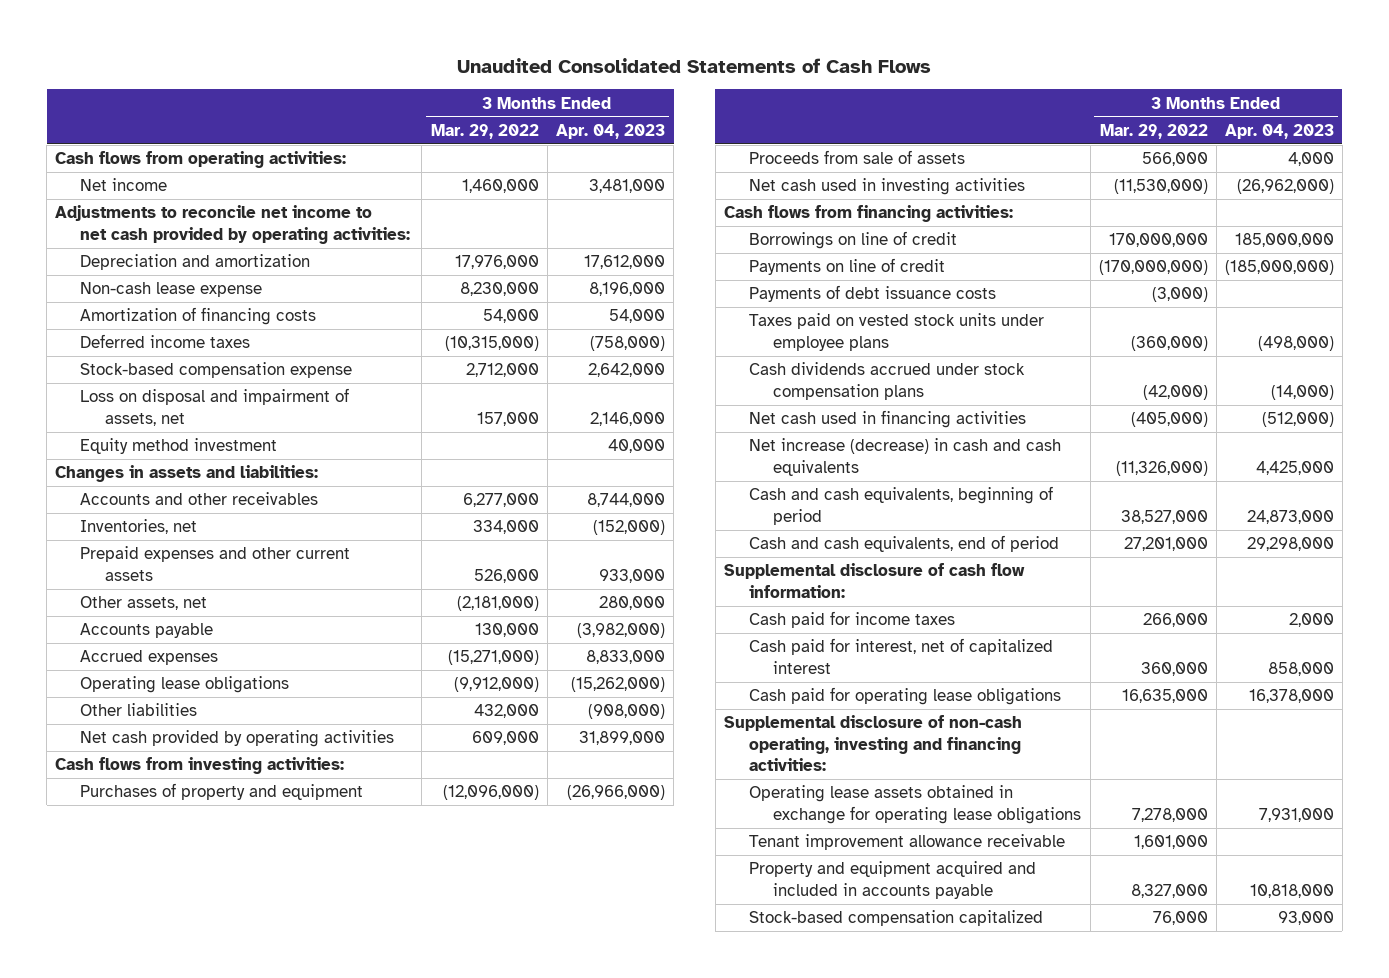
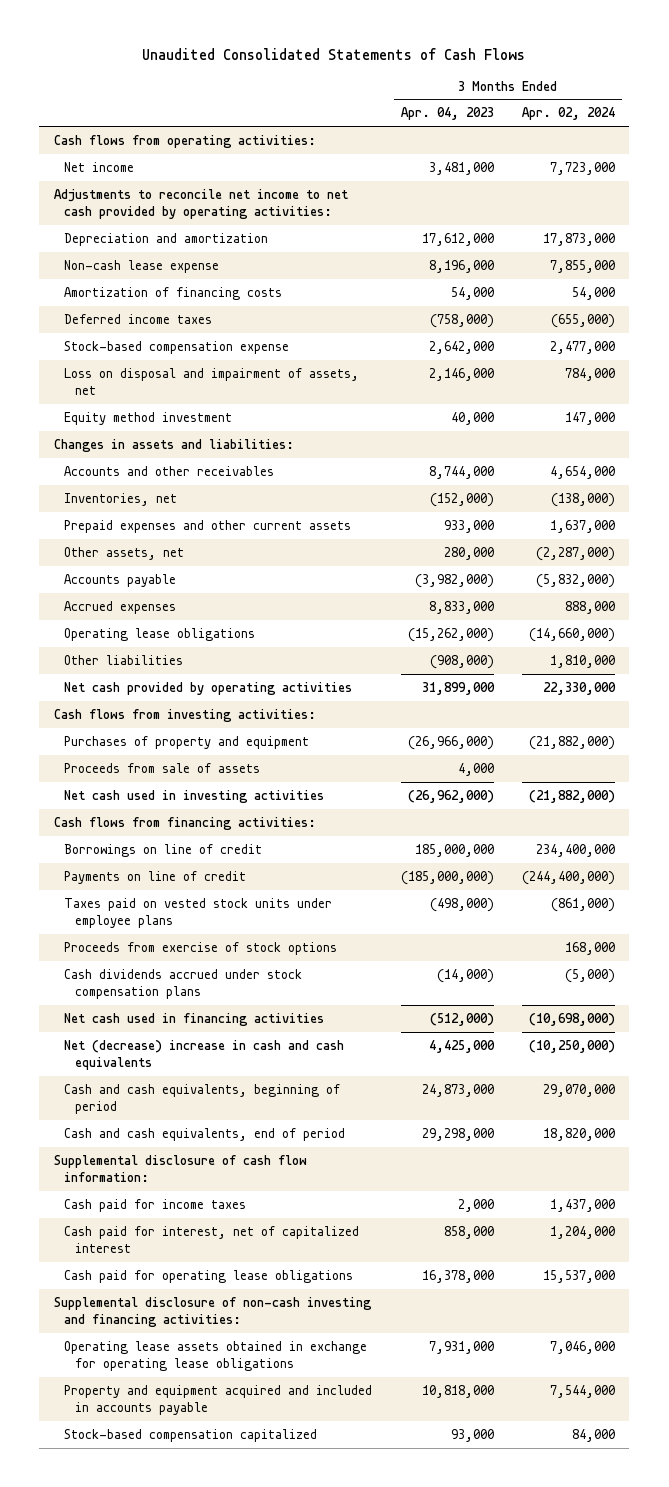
[430,123,539,139] Mar. 29, 2022 -> none
none -> [522,107,616,121] Apr. 02, 2024
[748,285,996,303] Payments of debt issuance costs -> none
none -> [64,941,338,955] Proceeds from exercise of stock options
[748,438,1061,476] Net increase (decrease) in cash and cash equivalents -> [64,1039,345,1070] Net (decrease) increase in cash and cash equivalents
[724,715,1023,772] Supplemental disclosure of non-cash operating, investing and financing activities: -> [53,1296,372,1327] Supplemental disclosure of non-cash investing and financing activities:
[748,834,1065,851] Tenant improvement allowance receivable -> none

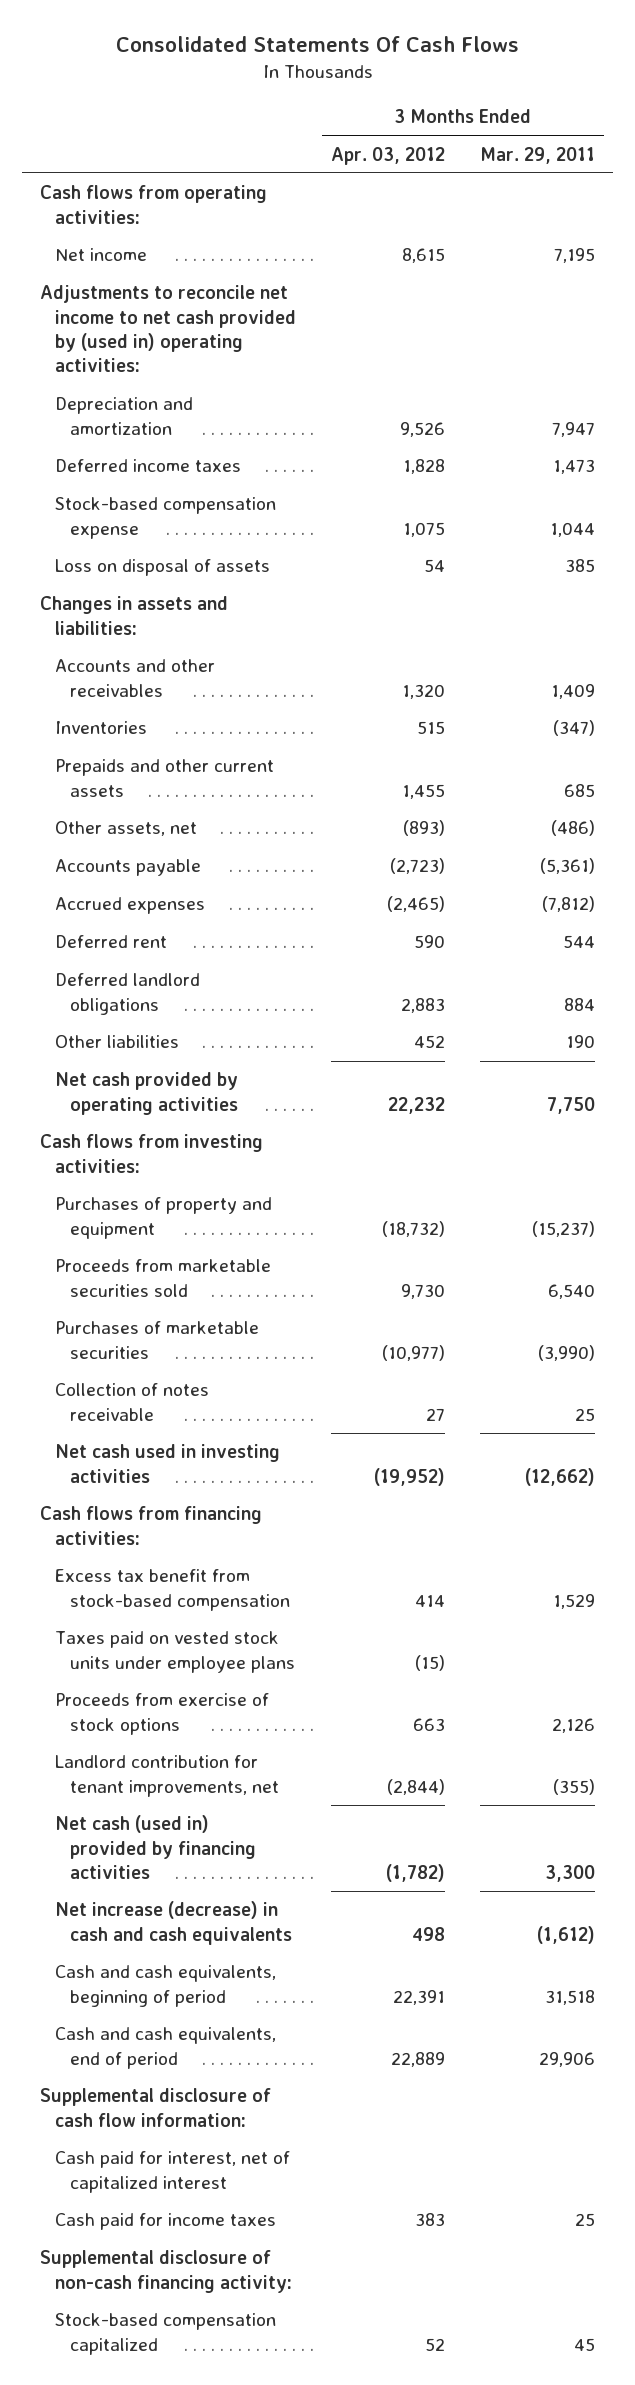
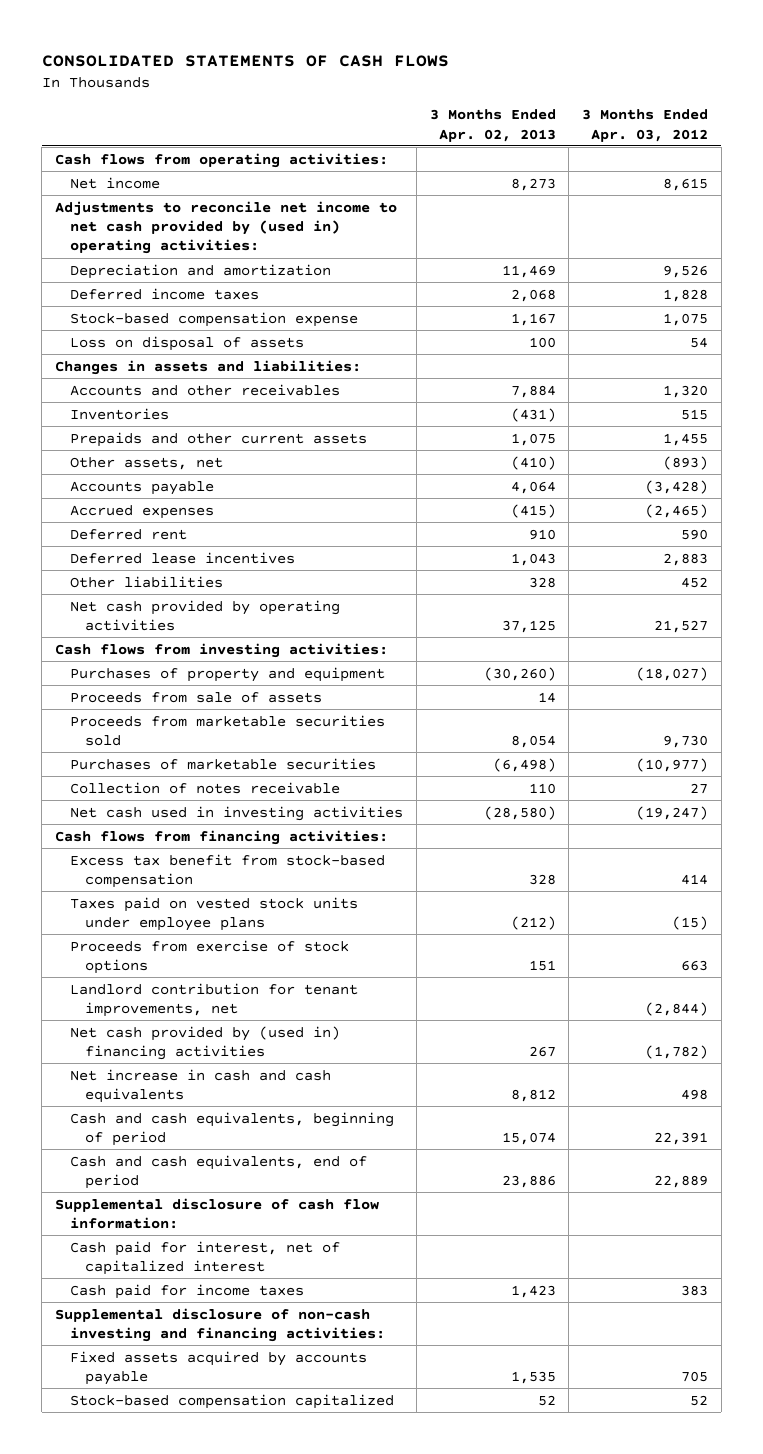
[115,36,519,53] Consolidated Statements Of Cash Flows -> [41,54,449,67] CONSOLIDATED STATEMENTS OF CASH FLOWS
[480,146,596,164] Mar. 29, 2011 -> none
none -> [429,109,556,142] 3 Months Ended Apr. 02, 2013
[390,858,446,875] (2,723) -> [645,479,709,494] (3,428)
[54,973,200,1015] Deferred landlord obligations -> [70,551,296,564] Deferred lease incentives
[388,1096,446,1114] 22,232 -> [654,619,709,633] 21,527
[382,1220,446,1237] (18,732) -> [636,666,709,681] (18,027)
none -> [70,691,323,703] Proceeds from sale of assets
[374,1467,446,1486] (19,952) -> [636,805,709,820] (19,247)
[54,1815,256,1880] Net cash (used in) provided by financing activities -> [70,1025,341,1060] Net cash provided by (used in) financing activities
[54,1901,292,1945] Net increase (decrease) in cash and cash equivalents -> [70,1068,332,1103] Net increase in cash and cash equivalents
[40,2250,292,2293] Supplemental disclosure of non-cash financing activity: -> [54,1307,386,1342] Supplemental disclosure of non-cash investing and financing activities:
none -> [70,1350,368,1385] Fixed assets acquired by accounts payable

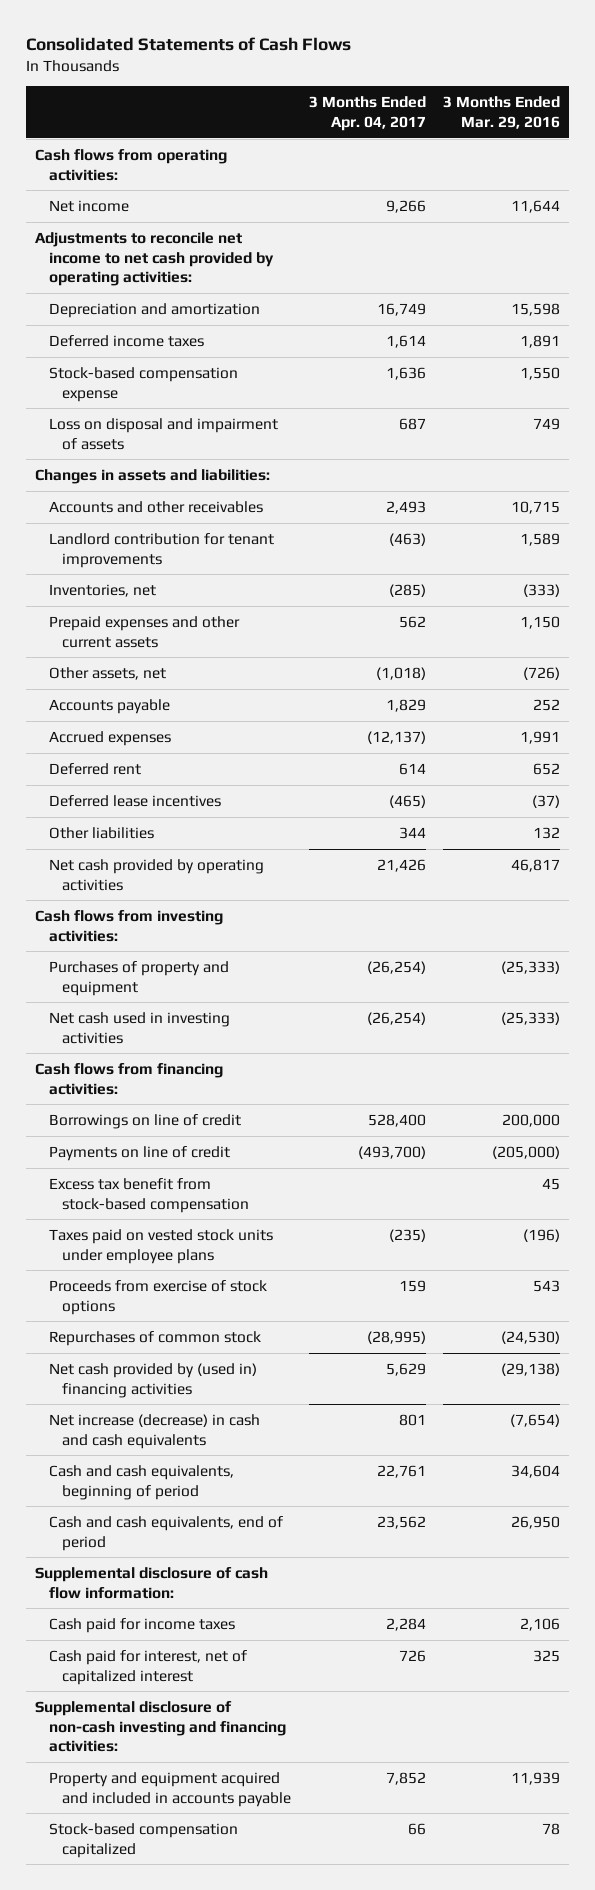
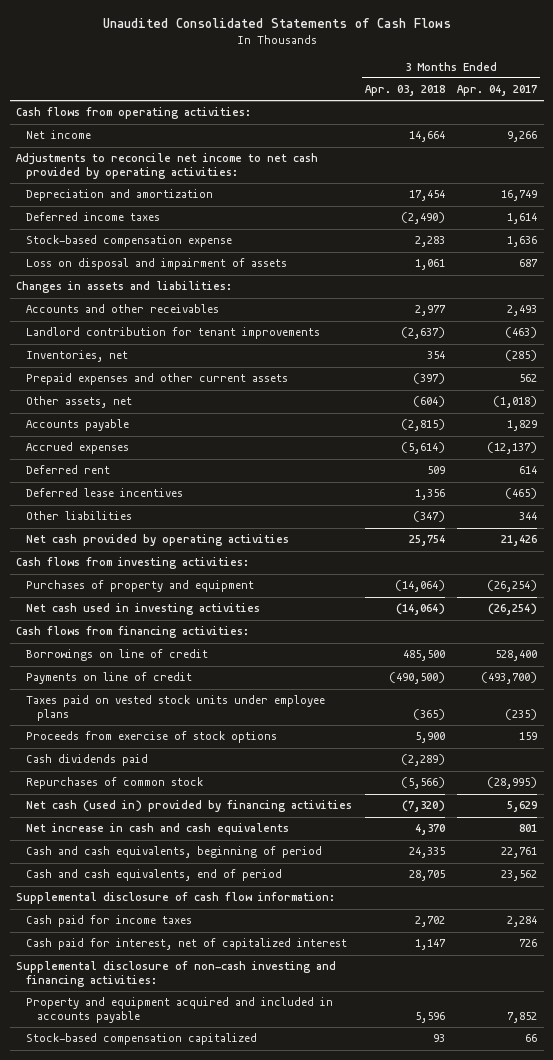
[26,37,352,52] Consolidated Statements of Cash Flows -> [102,17,451,28] Unaudited Consolidated Statements of Cash Flows
[443,95,561,129] 3 Months Ended Mar. 29, 2016 -> none
none -> [364,85,445,97] Apr. 03, 2018
[48,1177,250,1213] Excess tax benefit from stock-based compensation -> none
none -> [26,754,149,767] Cash dividends paid
[48,1362,257,1398] Net cash provided by (used in) financing activities -> [26,800,353,813] Net cash (used in) provided by financing activities
[48,1413,260,1449] Net increase (decrease) in cash and cash equivalents -> [26,823,290,836] Net increase in cash and cash equivalents

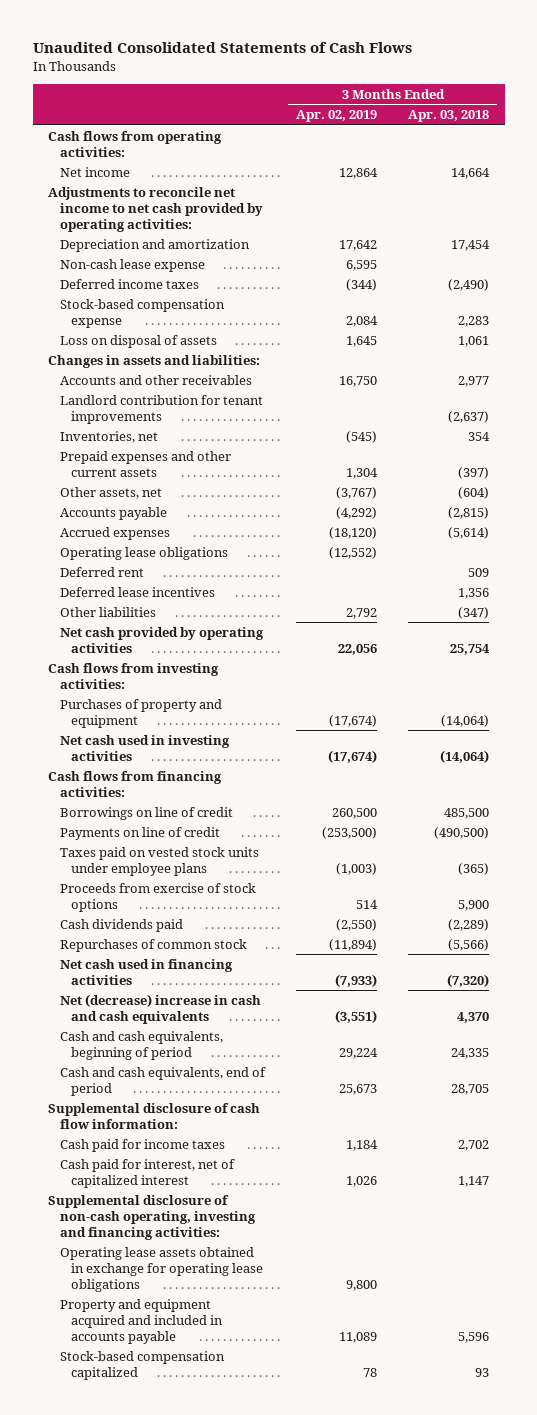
[457,85,538,97] Apr. 04, 2017 -> none
none -> [296,110,378,123] Apr. 02, 2019
none -> [59,258,205,272] Non-cash lease expense
[26,258,288,271] Loss on disposal and impairment of assets -> [59,334,217,348] Loss on disposal of assets
none -> [59,546,228,560] Operating lease obligations
[26,800,353,813] Net cash (used in) provided by financing activities -> [59,958,233,985] Net cash used in financing activities
[26,823,290,836] Net increase in cash and cash equivalents -> [59,993,261,1024] Net (decrease) increase in cash and cash equivalents
[15,961,336,987] Supplemental disclosure of non-cash investing and financing activities: -> [48,1194,256,1240] Supplemental disclosure of non-cash operating, investing and financing activities:
none -> [59,1246,264,1292] Operating lease assets obtained in exchange for operating lease obligations

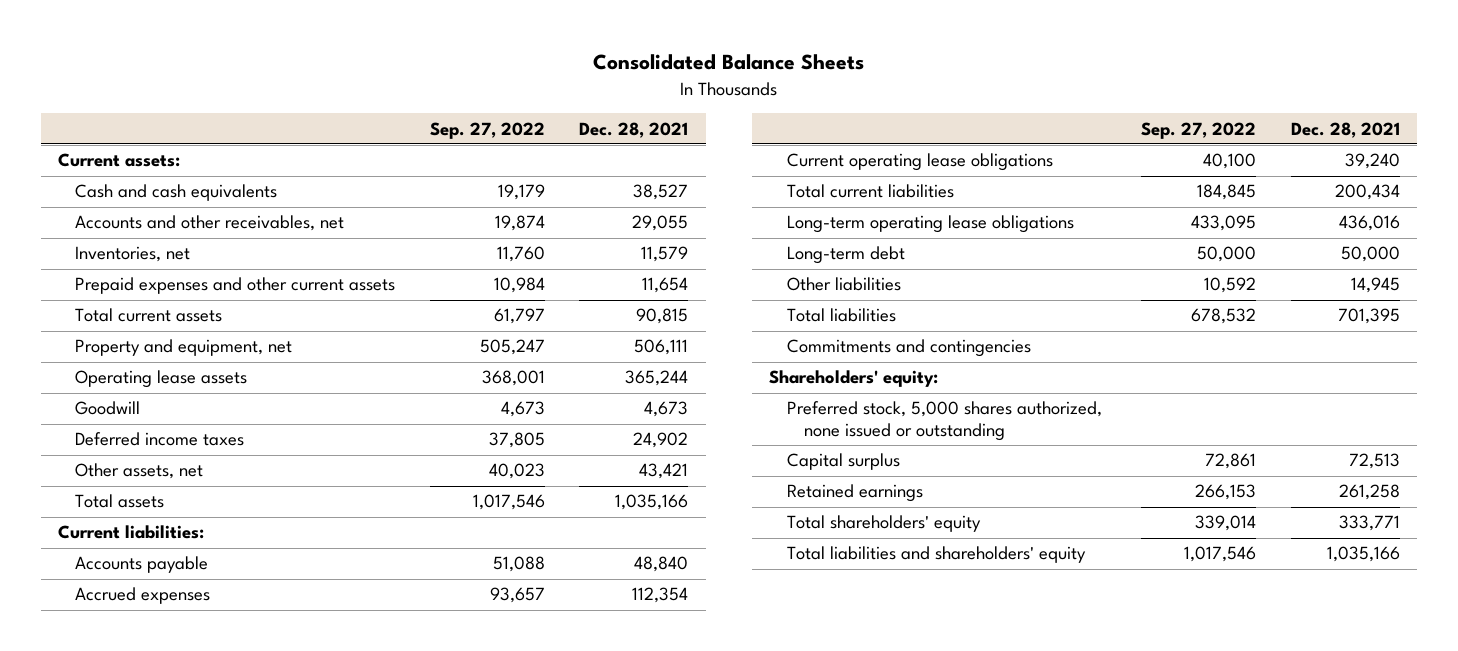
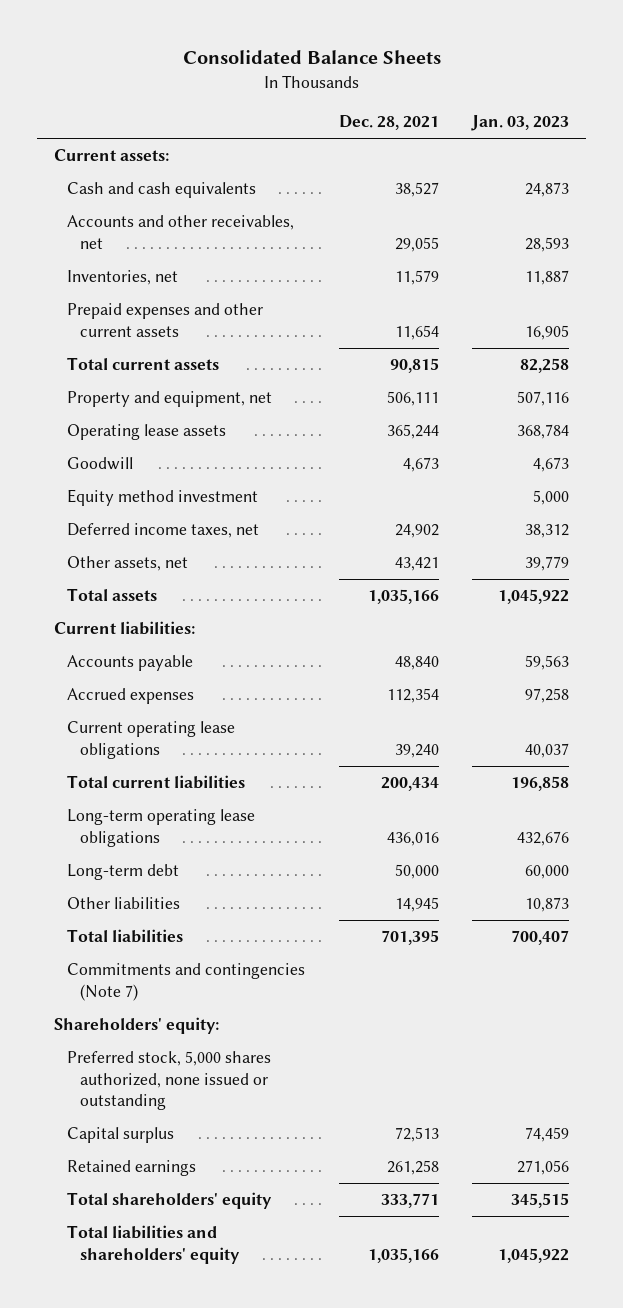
[429,121,545,139] Sep. 27, 2022 -> none
none -> [471,115,570,132] Jan. 03, 2023
none -> [66,489,258,507] Equity method investment
[75,432,245,447] Deferred income taxes -> [66,523,259,539] Deferred income taxes, net
[786,339,1031,358] Commitments and contingencies -> [66,963,305,1001] Commitments and contingencies (Note 7)

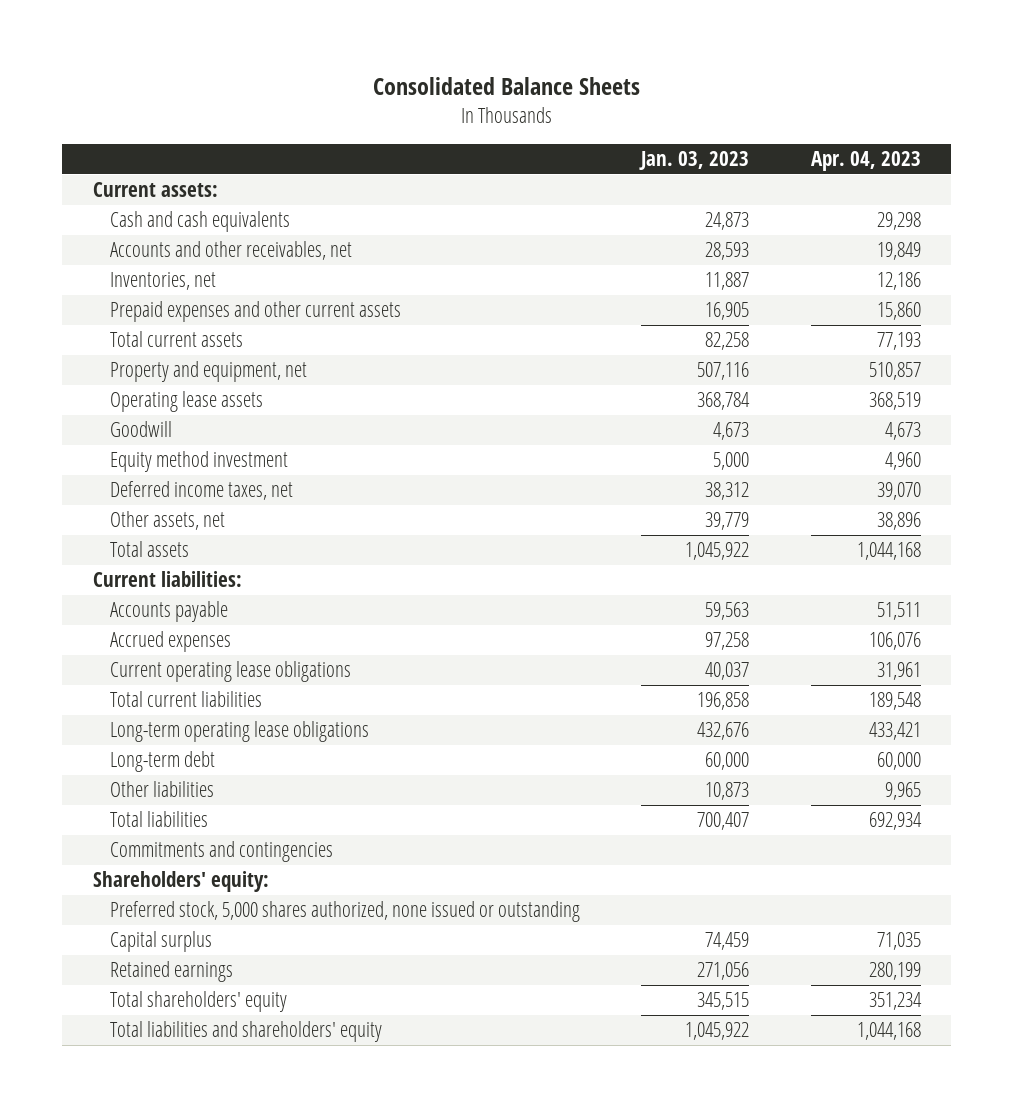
[338,115,439,131] Dec. 28, 2021 -> none
none -> [810,151,921,172] Apr. 04, 2023
[66,963,305,1001] Commitments and contingencies (Note 7) -> [109,841,333,863] Commitments and contingencies

